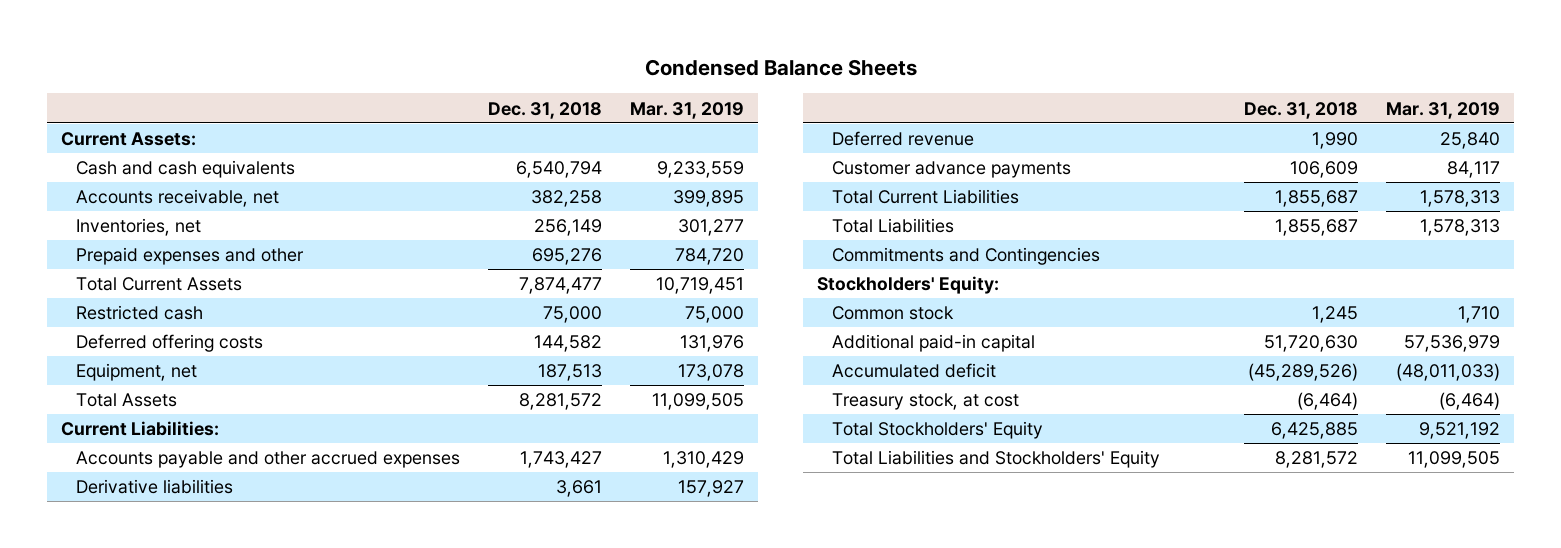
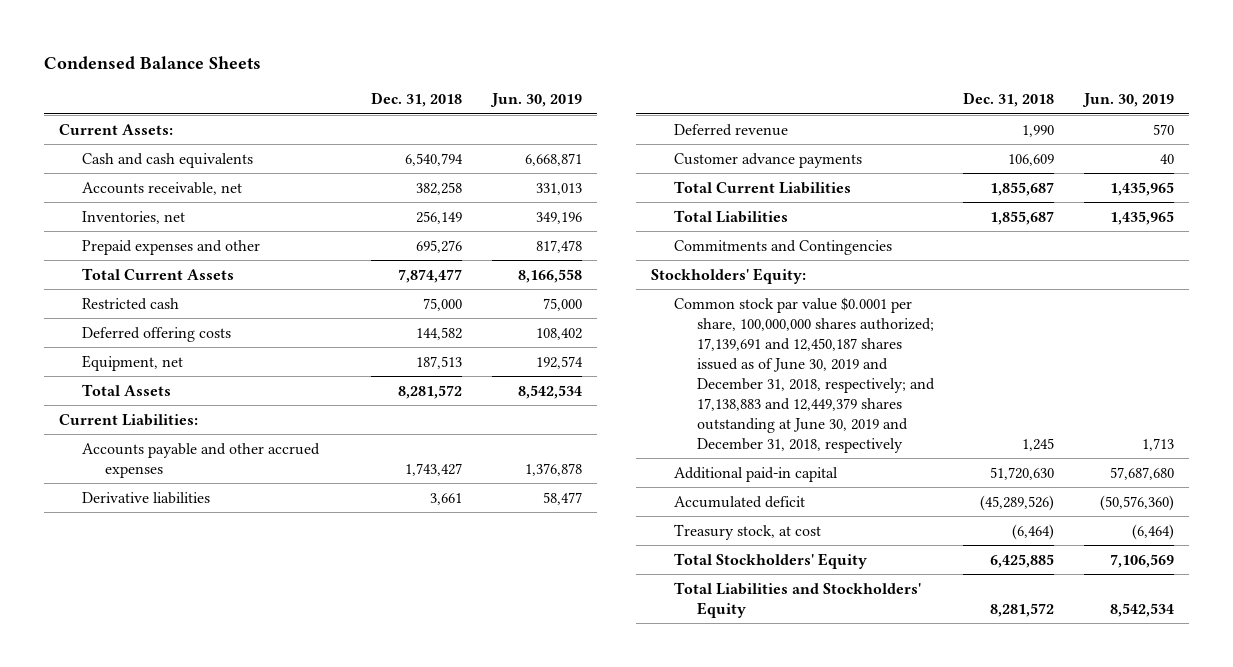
[630,101,745,119] Mar. 31, 2019 -> none
none -> [489,93,582,108] Jun. 30, 2019
[832,306,955,321] Common stock -> [673,296,935,453] Common stock par value $0.0001 per share, 100,000,000 shares authorized; 17,139,691 and 12,450,187 shares issued as of June 30, 2019 and December 31, 2018, respectively; and 17,138,883 and 12,449,379 shares outstanding at June 30, 2019 and December 31, 2018, respectively

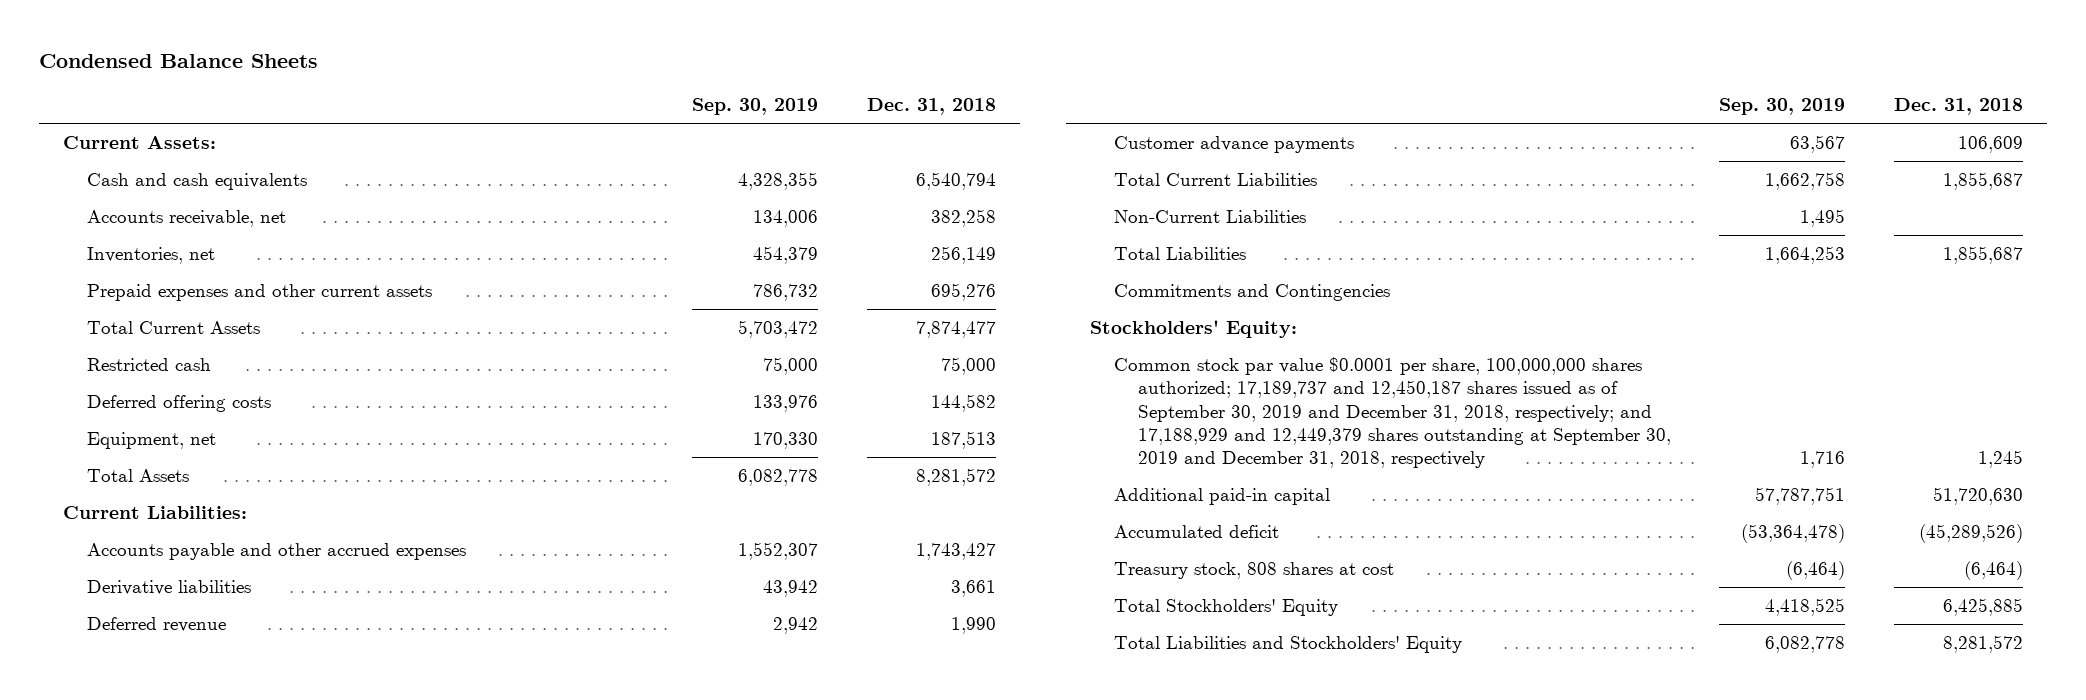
[489,93,582,108] Jun. 30, 2019 -> none
none -> [692,98,819,116] Sep. 30, 2019
[81,239,260,255] Prepaid expenses and other -> [87,283,433,301] Prepaid expenses and other current assets
none -> [1114,209,1307,223] Non-Current Liabilities
[673,296,935,453] Common stock par value $0.0001 per share, 100,000,000 shares authorized; 17,139,691 and 12,450,187 shares issued as of June 30, 2019 and December 31, 2018, respectively; and 17,138,883 and 12,449,379 shares outstanding at June 30, 2019 and December 31, 2018, respectively -> [1114,356,1671,469] Common stock par value $0.0001 per share, 100,000,000 shares authorized; 17,189,737 and 12,450,187 shares issued as of September 30, 2019 and December 31, 2018, respectively; and 17,188,929 and 12,449,379 shares outstanding at September 30, 2019 and December 31, 2018, respectively
[673,523,821,540] Treasury stock, at cost -> [1114,561,1395,579] Treasury stock, 808 shares at cost

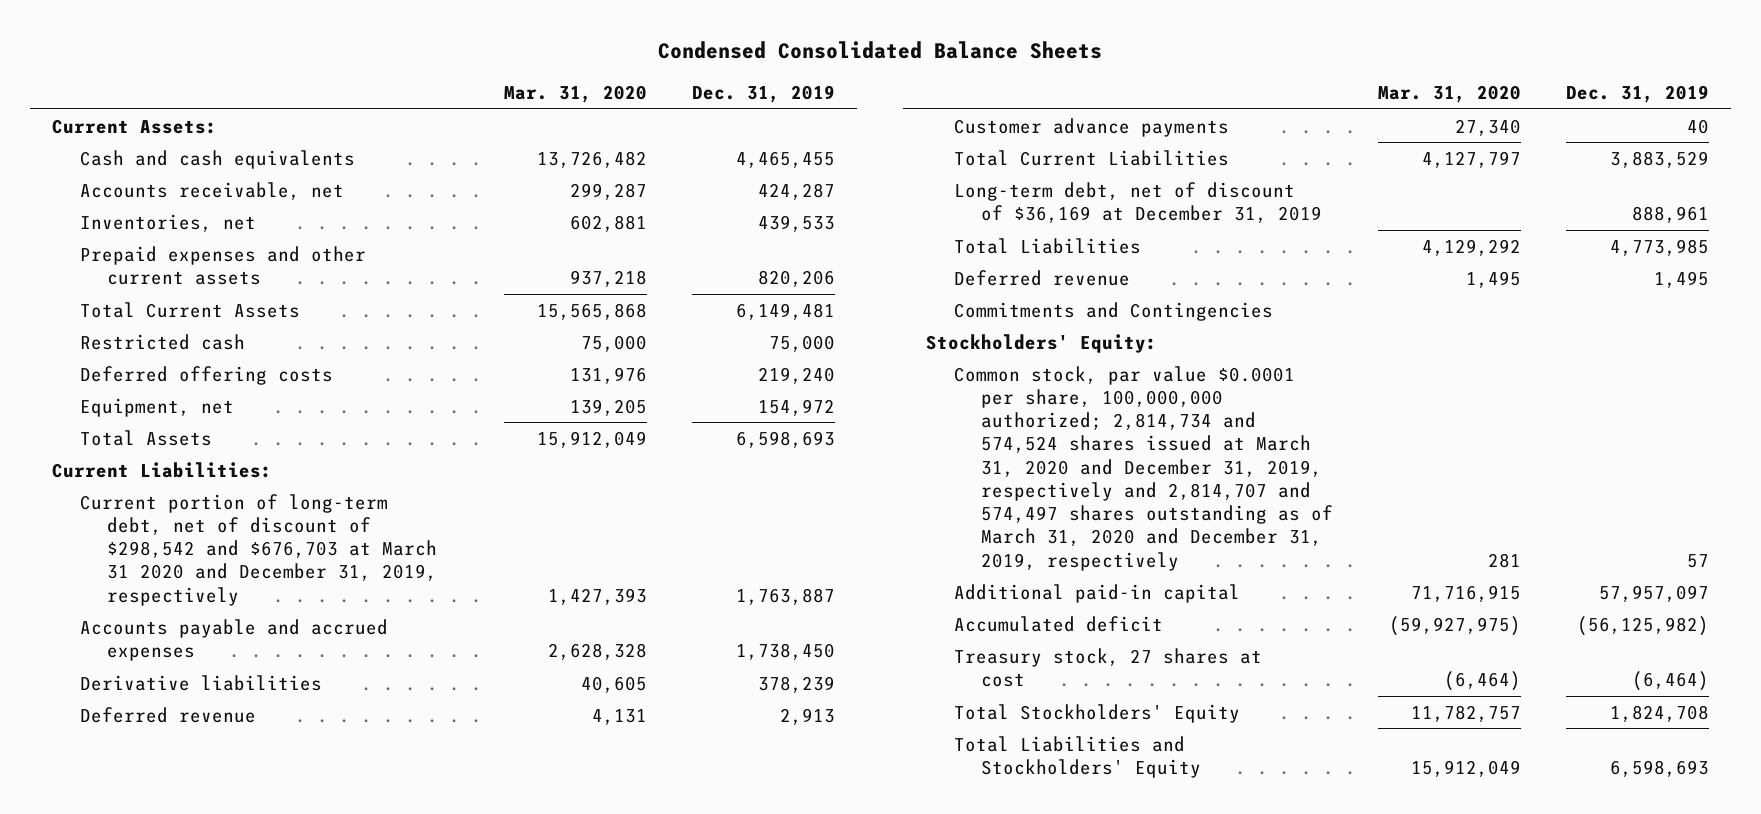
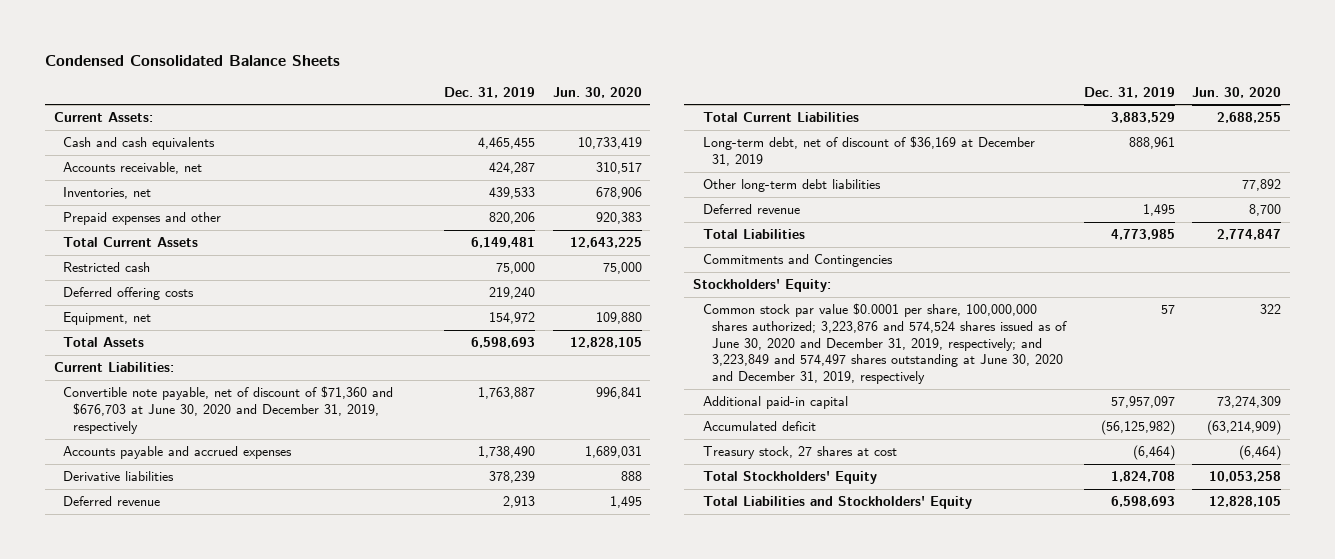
[504,85,648,104] Mar. 31, 2020 -> none
none -> [552,86,642,98] Jun. 30, 2020
[79,245,366,285] Prepaid expenses and other current assets -> [63,212,222,226] Prepaid expenses and other
[79,493,438,606] Current portion of long-term debt, net of discount of $298,542 and $676,703 at March 31 2020 and December 31, 2019, respectively -> [63,386,394,434] Convertible note payable, net of discount of $71,360 and $676,703 at June 30, 2020 and December 31, 2019, respectively
[736,642,836,660] 1,738,450 -> [478,446,536,459] 1,738,490
[953,117,1229,137] Customer advance payments -> none
none -> [702,179,881,193] Other long-term debt liabilities
[953,237,1141,254] Total Liabilities -> [702,229,805,240] Total Liabilities
[953,365,1334,571] Common stock, par value $0.0001 per share, 100,000,000 authorized; 2,814,734 and 574,524 shares issued at March 31, 2020 and December 31, 2019, respectively and 2,814,707 and 574,497 shares outstanding as of March 31, 2020 and December 31, 2019, respectively -> [702,303,1068,385] Common stock par value $0.0001 per share, 100,000,000 shares authorized; 3,223,876 and 574,524 shares issued as of June 30, 2020 and December 31, 2019, respectively; and 3,223,849 and 574,497 shares outstanding at June 30, 2020 and December 31, 2019, respectively

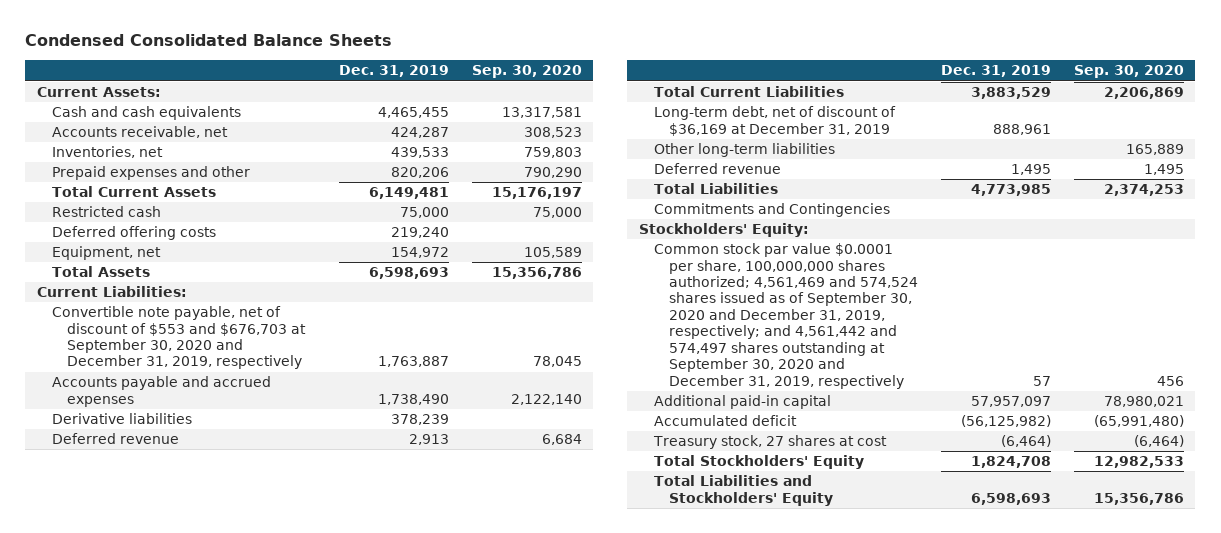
[552,86,642,98] Jun. 30, 2020 -> none
none -> [471,65,582,79] Sep. 30, 2020
[63,386,394,434] Convertible note payable, net of discount of $71,360 and $676,703 at June 30, 2020 and December 31, 2019, respectively -> [51,306,306,370] Convertible note payable, net of discount of $553 and $676,703 at September 30, 2020 and December 31, 2019, respectively
[702,179,881,193] Other long-term debt liabilities -> [653,143,835,158] Other long-term liabilities
[702,303,1068,385] Common stock par value $0.0001 per share, 100,000,000 shares authorized; 3,223,876 and 574,524 shares issued as of June 30, 2020 and December 31, 2019, respectively; and 3,223,849 and 574,497 shares outstanding at June 30, 2020 and December 31, 2019, respectively -> [653,243,918,389] Common stock par value $0.0001 per share, 100,000,000 shares authorized; 4,561,469 and 574,524 shares issued as of September 30, 2020 and December 31, 2019, respectively; and 4,561,442 and 574,497 shares outstanding at September 30, 2020 and December 31, 2019, respectively

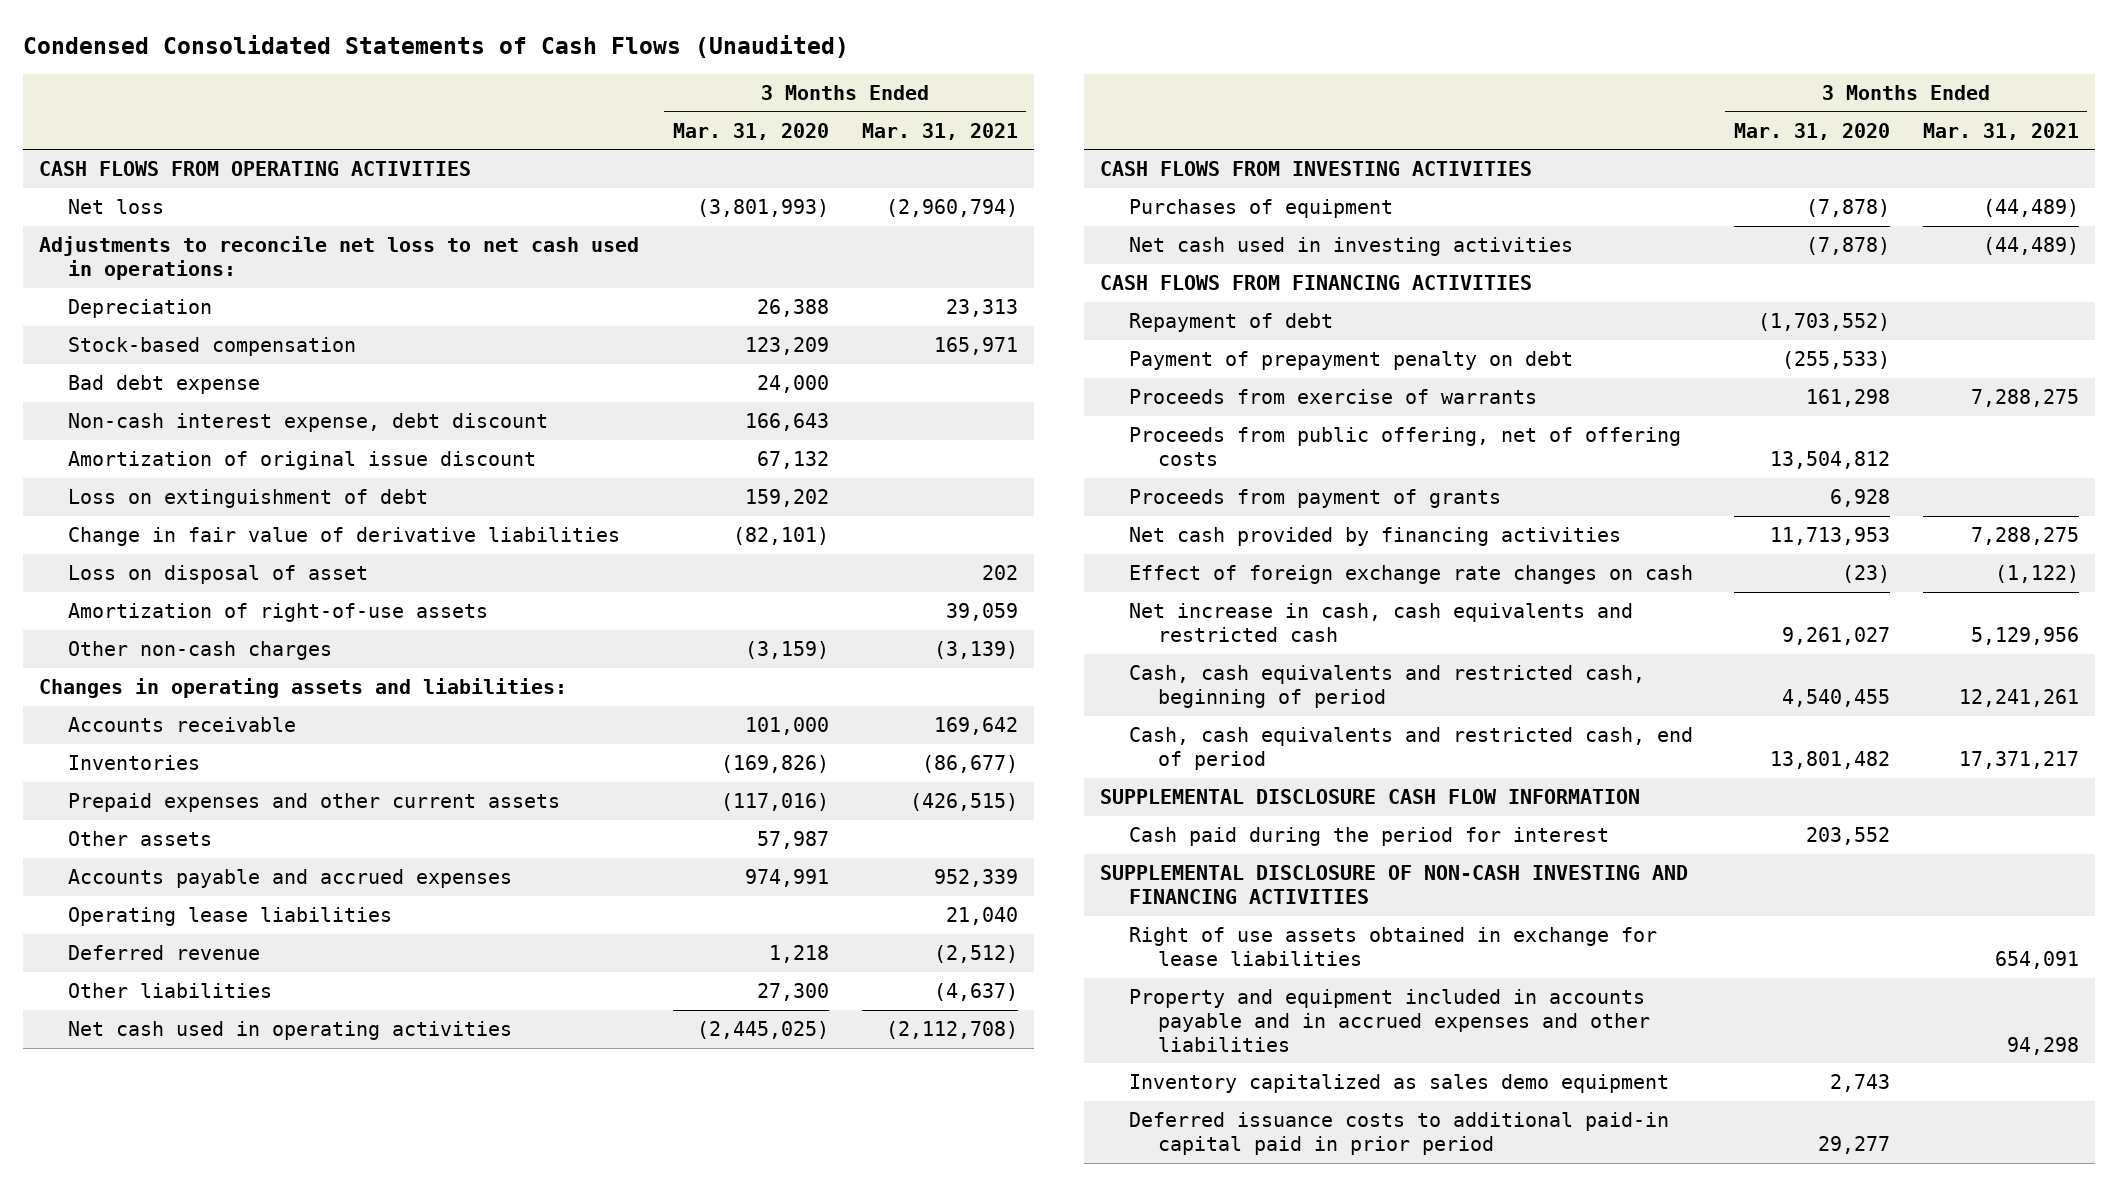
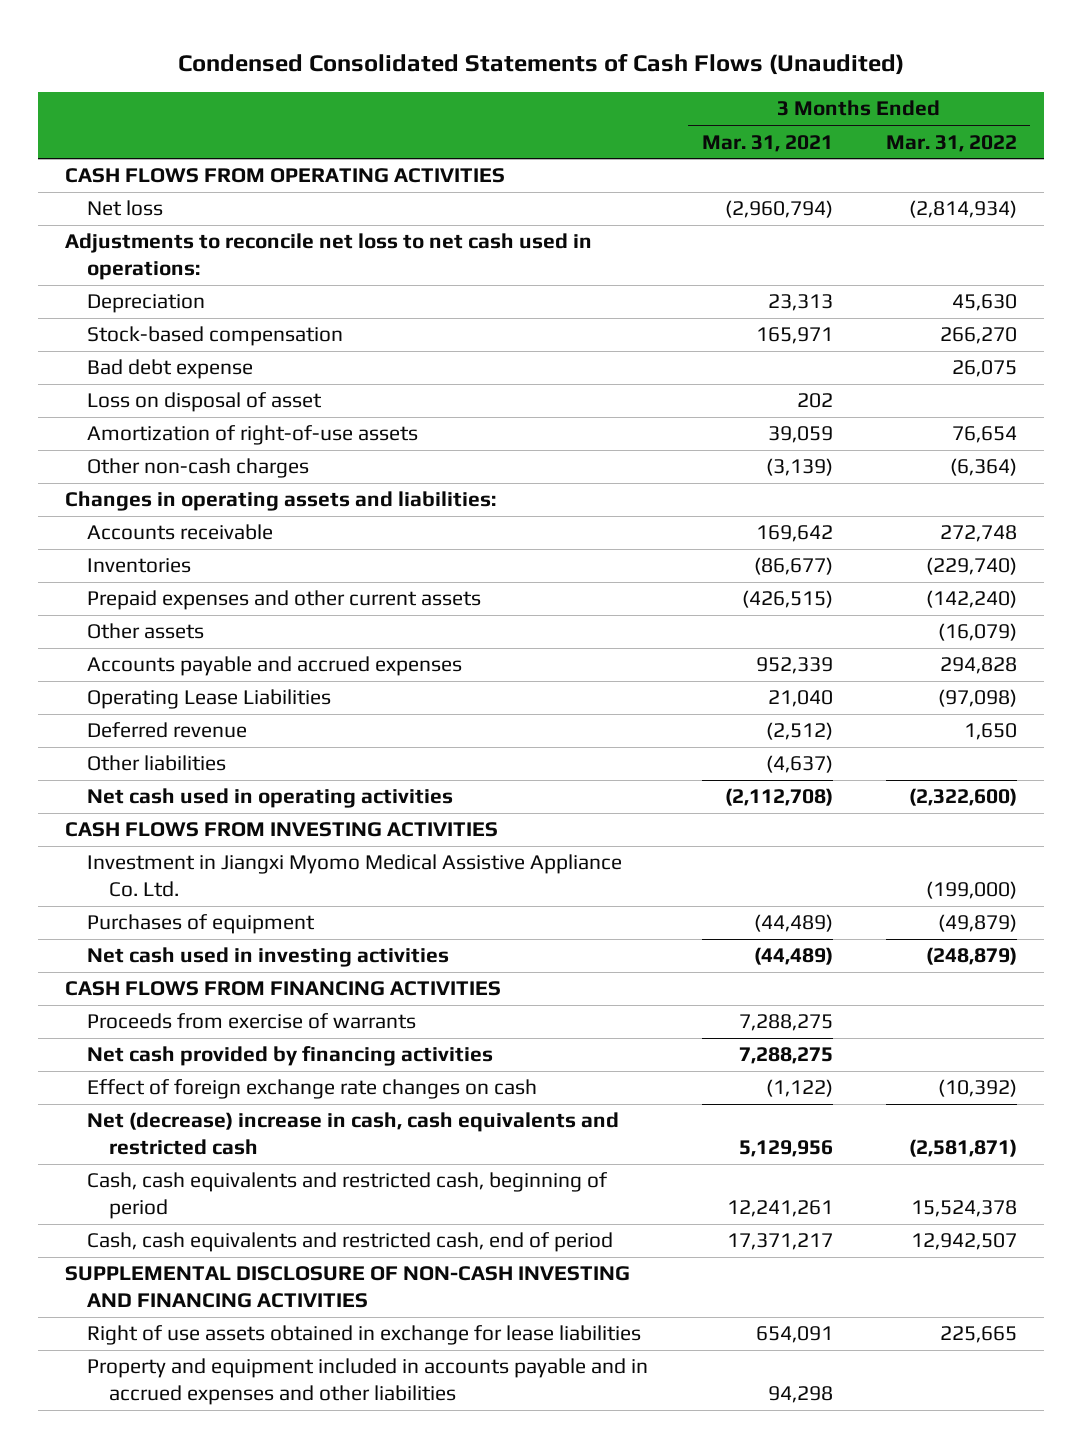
[672,122,829,140] Mar. 31, 2020 -> none
none -> [886,134,1018,152] Mar. 31, 2022
[68,413,549,433] Non-cash interest expense, debt discount -> none
[68,451,537,471] Amortization of original issue discount -> none
[68,489,429,509] Loss on extinguishment of debt -> none
[68,527,621,547] Change in fair value of derivative liabilities -> none
[68,907,393,927] Operating lease liabilities -> [87,689,332,710] Operating Lease Liabilities
none -> [87,854,623,897] Investment in Jiangxi Myomo Medical Assistive Appliance Co. Ltd.
[1129,313,1334,333] Repayment of debt -> none
[1129,351,1574,371] Payment of prepayment penalty on debt -> none
[1129,427,1682,466] Proceeds from public offering, net of offering costs -> none
[1129,489,1502,509] Proceeds from payment of grants -> none
[1129,603,1634,642] Net increase in cash, cash equivalents and restricted cash -> [87,1112,620,1155] Net (decrease) increase in cash, cash equivalents and restricted cash
[1100,789,1641,805] SUPPLEMENTAL DISCLOSURE CASH FLOW INFORMATION -> none
[1129,827,1610,847] Cash paid during the period for interest -> none
[1129,1074,1670,1094] Inventory capitalized as sales demo equipment -> none
[1129,1112,1670,1155] Deferred issuance costs to additional paid-in capital paid in prior period -> none

